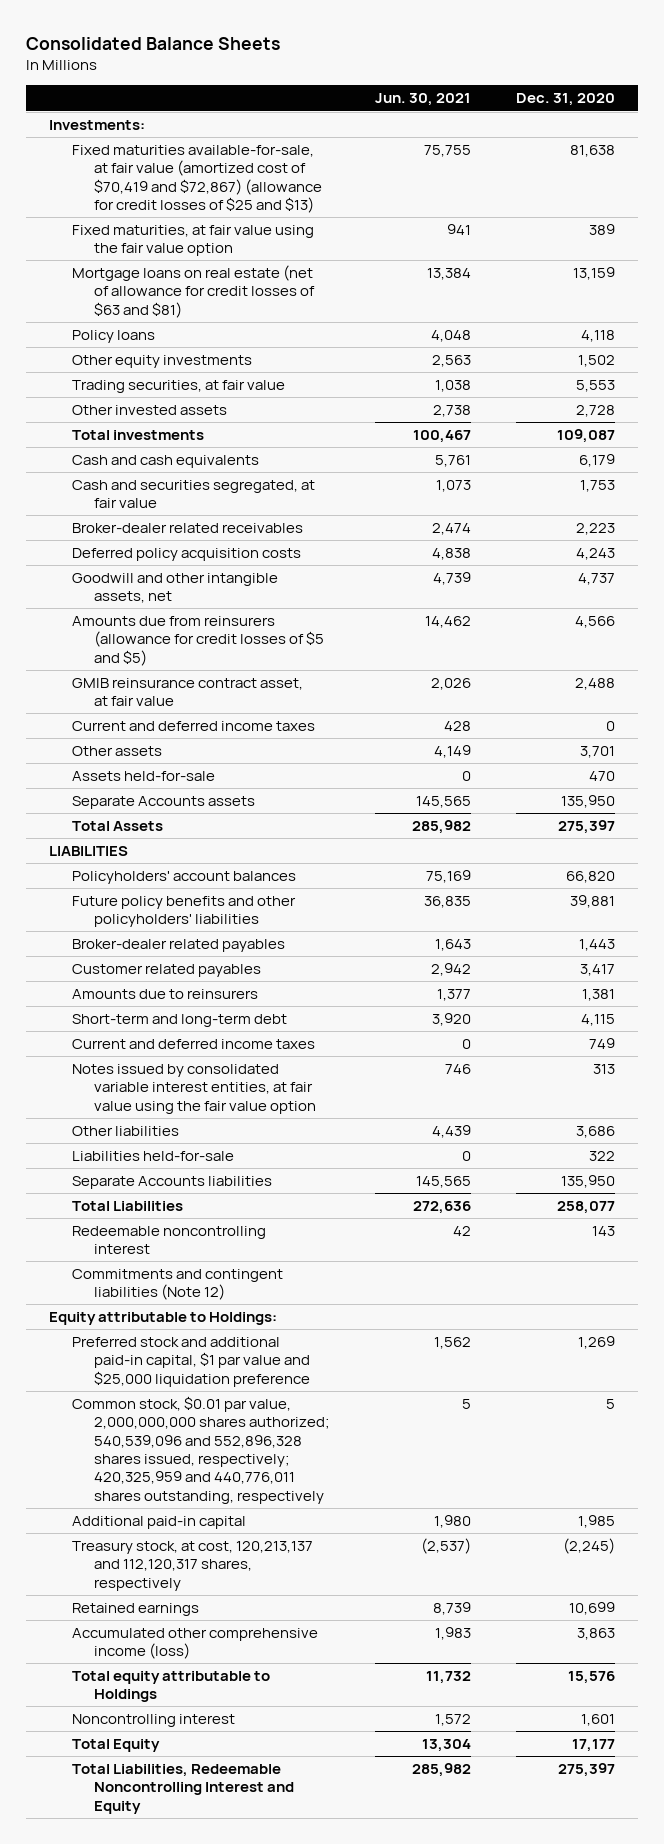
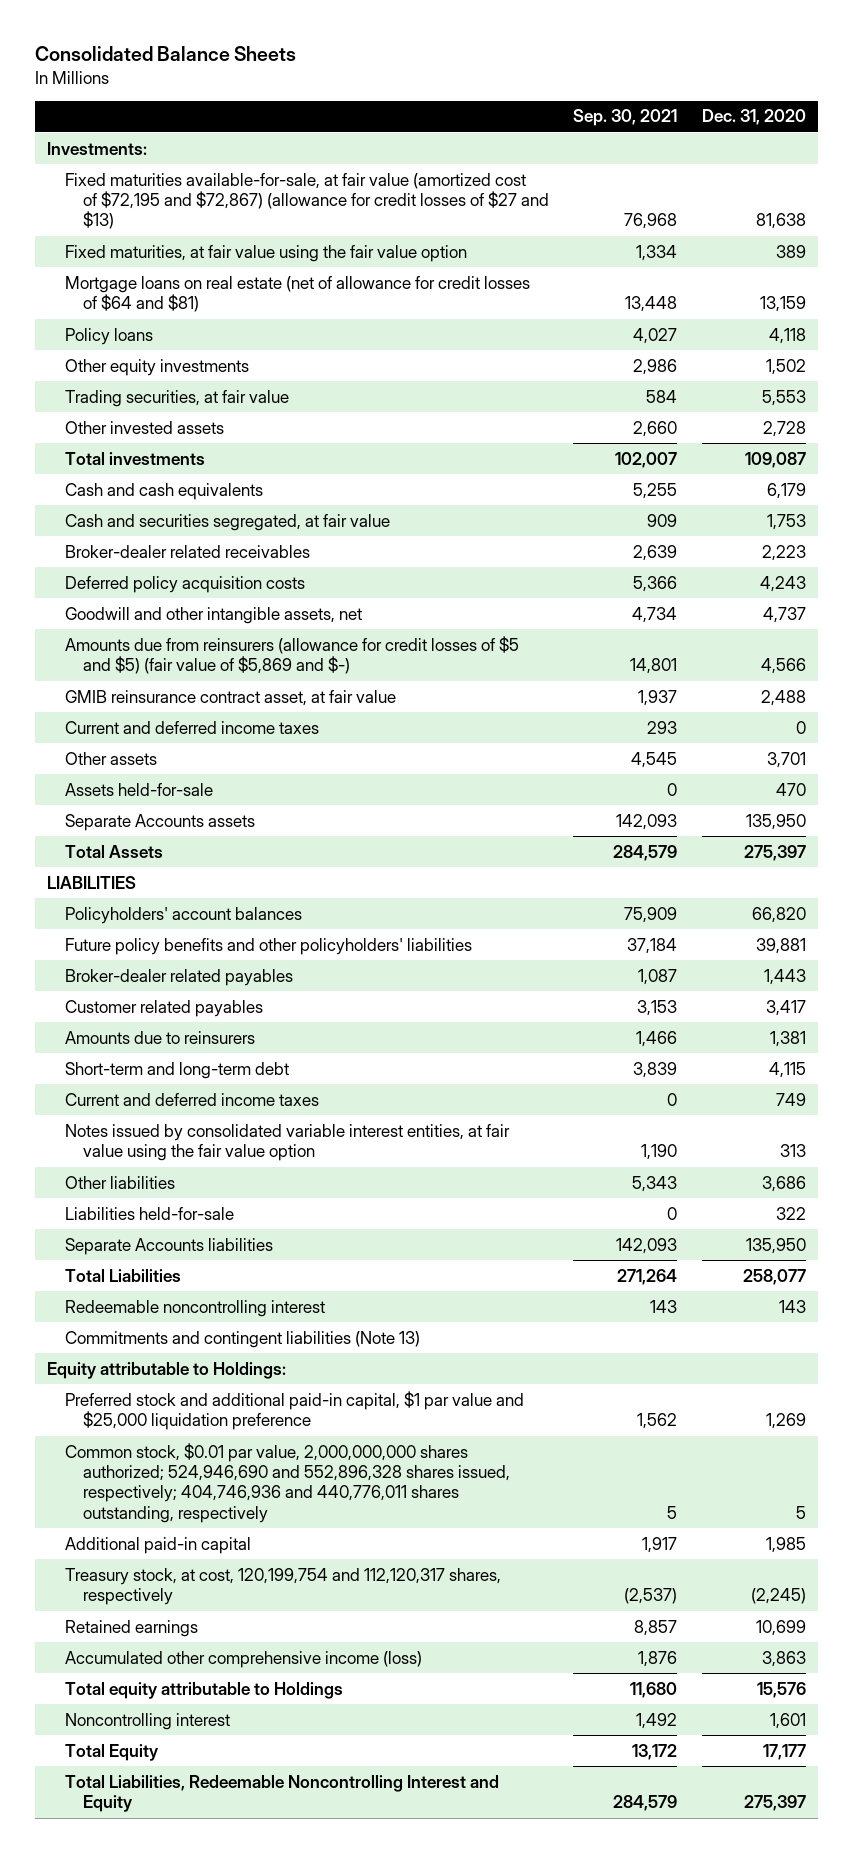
[375,93,472,107] Jun. 30, 2021 -> none
none -> [573,109,678,127] Sep. 30, 2021
[71,145,323,213] Fixed maturities available-for-sale, at fair value (amortized cost of $70,419 and $72,867) (allowance for credit losses of $25 and $13) -> [64,172,549,230] Fixed maturities available-for-sale, at fair value (amortized cost of $72,195 and $72,867) (allowance for credit losses of $27 and $13)
[71,265,316,318] Mortgage loans on real estate (net of allowance for credit losses of $63 and $81) -> [64,275,530,313] Mortgage loans on real estate (net of allowance for credit losses of $64 and $81)
[71,616,325,666] Amounts due from reinsurers (allowance for credit losses of $5 and $5) -> [64,635,519,675] Amounts due from reinsurers (allowance for credit losses of $5 and $5) (fair value of $5,869 and $-)
[71,1269,283,1301] Commitments and contingent liabilities (Note 12) -> [64,1330,420,1348] Commitments and contingent liabilities (Note 13)
[71,1396,331,1504] Common stock, $0.01 par value, 2,000,000,000 shares authorized; 540,539,096 and 552,896,328 shares issued, respectively; 420,325,959 and 440,776,011 shares outstanding, respectively -> [64,1442,510,1523] Common stock, $0.01 par value, 2,000,000,000 shares authorized; 524,946,690 and 552,896,328 shares issued, respectively; 404,746,936 and 440,776,011 shares outstanding, respectively
[71,1541,313,1591] Treasury stock, at cost, 120,213,137 and 112,120,317 shares, respectively -> [64,1567,501,1606] Treasury stock, at cost, 120,199,754 and 112,120,317 shares, respectively

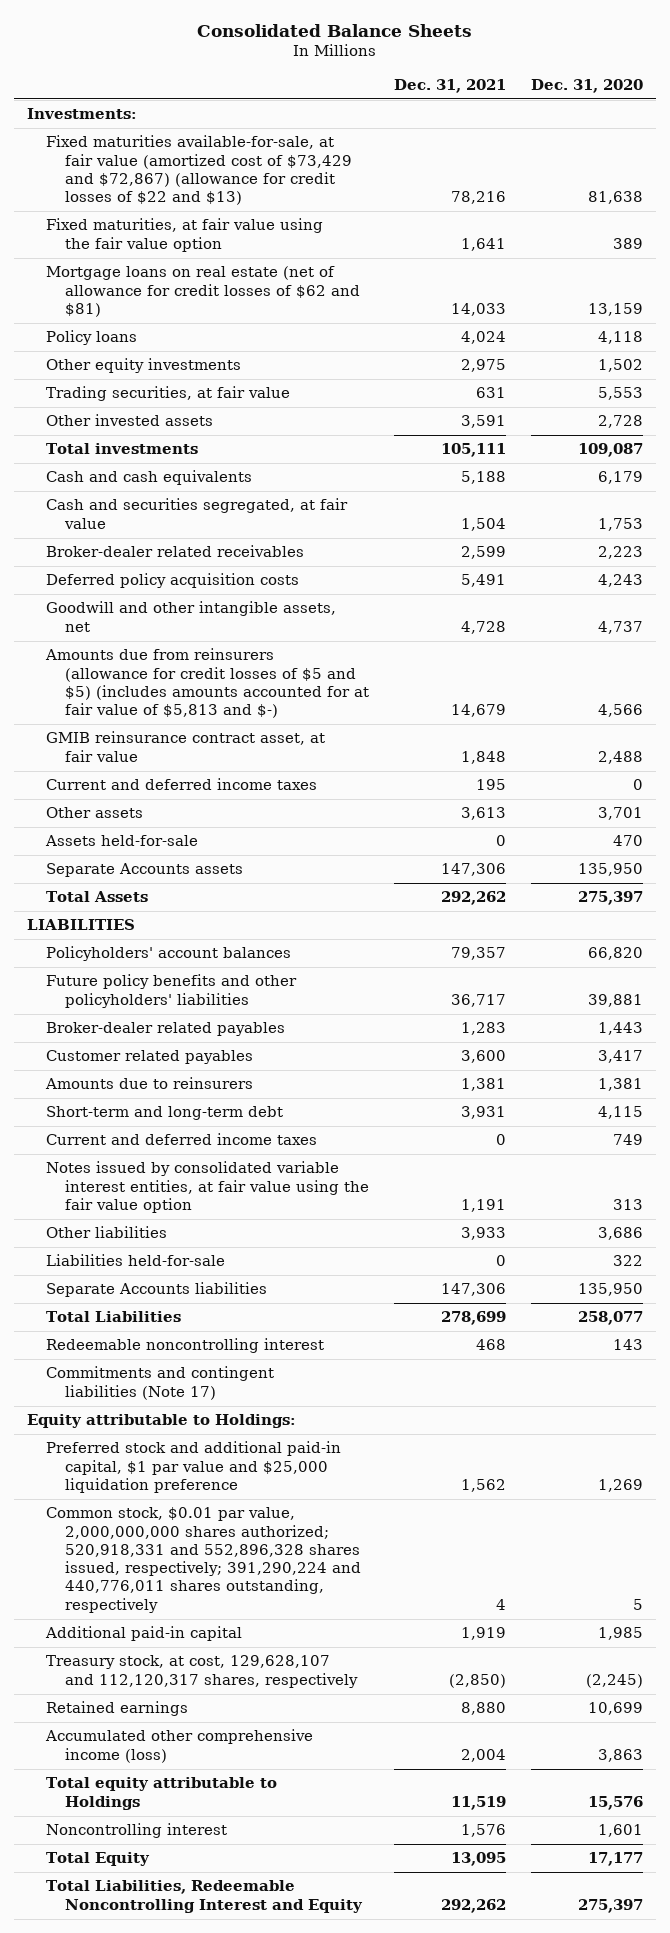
[573,109,678,127] Sep. 30, 2021 -> none
none -> [394,79,507,94] Dec. 31, 2021
[64,172,549,230] Fixed maturities available-for-sale, at fair value (amortized cost of $72,195 and $72,867) (allowance for credit losses of $27 and $13) -> [45,135,353,206] Fixed maturities available-for-sale, at fair value (amortized cost of $73,429 and $72,867) (allowance for credit losses of $22 and $13)
[64,275,530,313] Mortgage loans on real estate (net of allowance for credit losses of $64 and $81) -> [45,266,361,317] Mortgage loans on real estate (net of allowance for credit losses of $62 and $81)
[64,635,519,675] Amounts due from reinsurers (allowance for credit losses of $5 and $5) (fair value of $5,869 and $-) -> [44,648,370,719] Amounts due from reinsurers (allowance for credit losses of $5 and $5) (includes amounts accounted for at fair value of $5,813 and $-)
[64,1330,420,1348] Commitments and contingent liabilities (Note 13) -> [45,1366,274,1400] Commitments and contingent liabilities (Note 17)
[64,1442,510,1523] Common stock, $0.01 par value, 2,000,000,000 shares authorized; 524,946,690 and 552,896,328 shares issued, respectively; 404,746,936 and 440,776,011 shares outstanding, respectively -> [45,1507,362,1613] Common stock, $0.01 par value, 2,000,000,000 shares authorized; 520,918,331 and 552,896,328 shares issued, respectively; 391,290,224 and 440,776,011 shares outstanding, respectively
[64,1567,501,1606] Treasury stock, at cost, 120,199,754 and 112,120,317 shares, respectively -> [45,1655,359,1688] Treasury stock, at cost, 129,628,107 and 112,120,317 shares, respectively

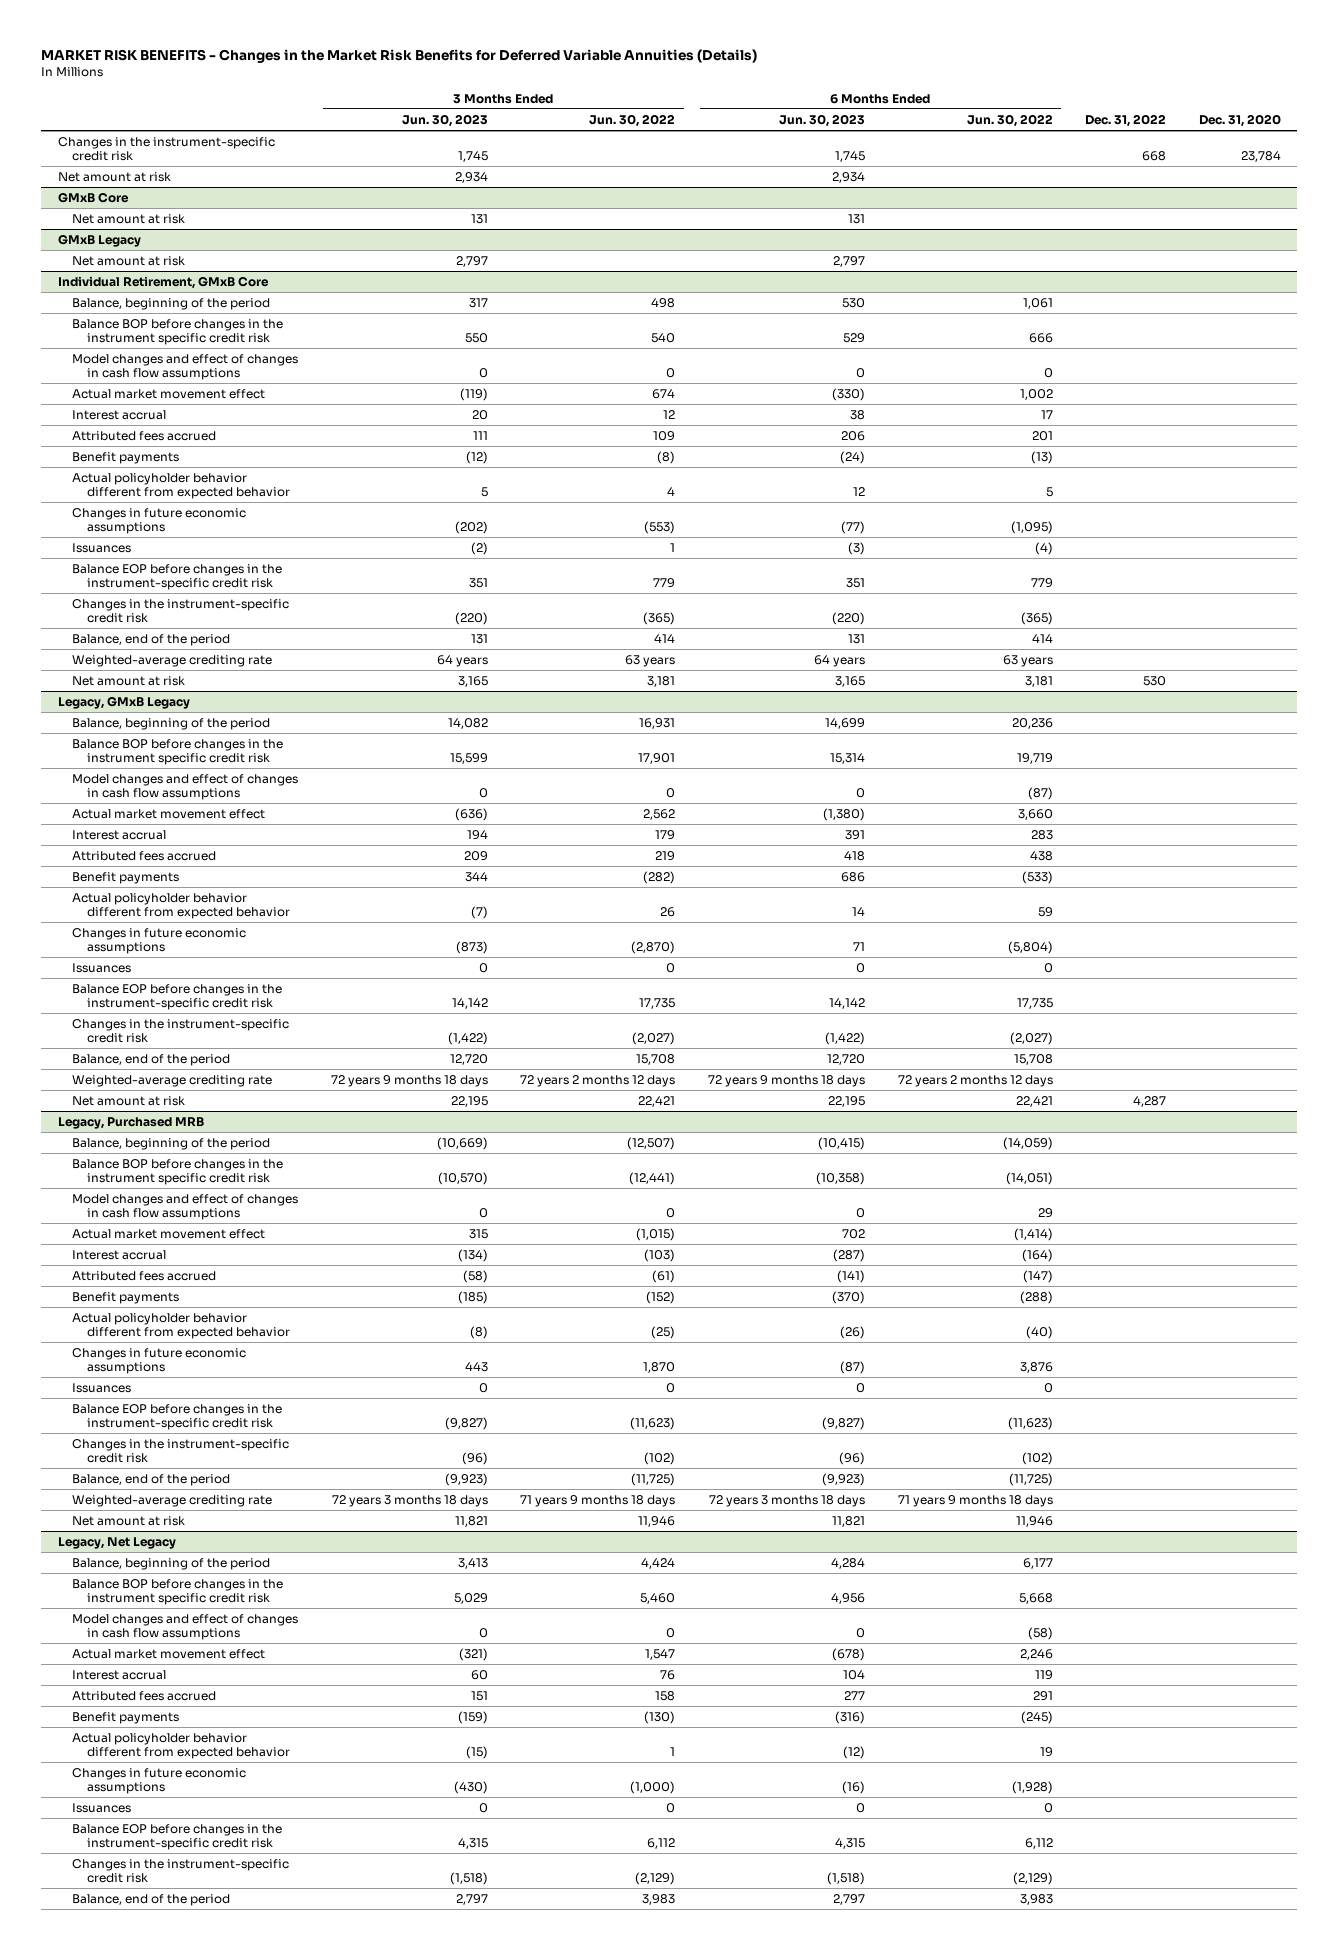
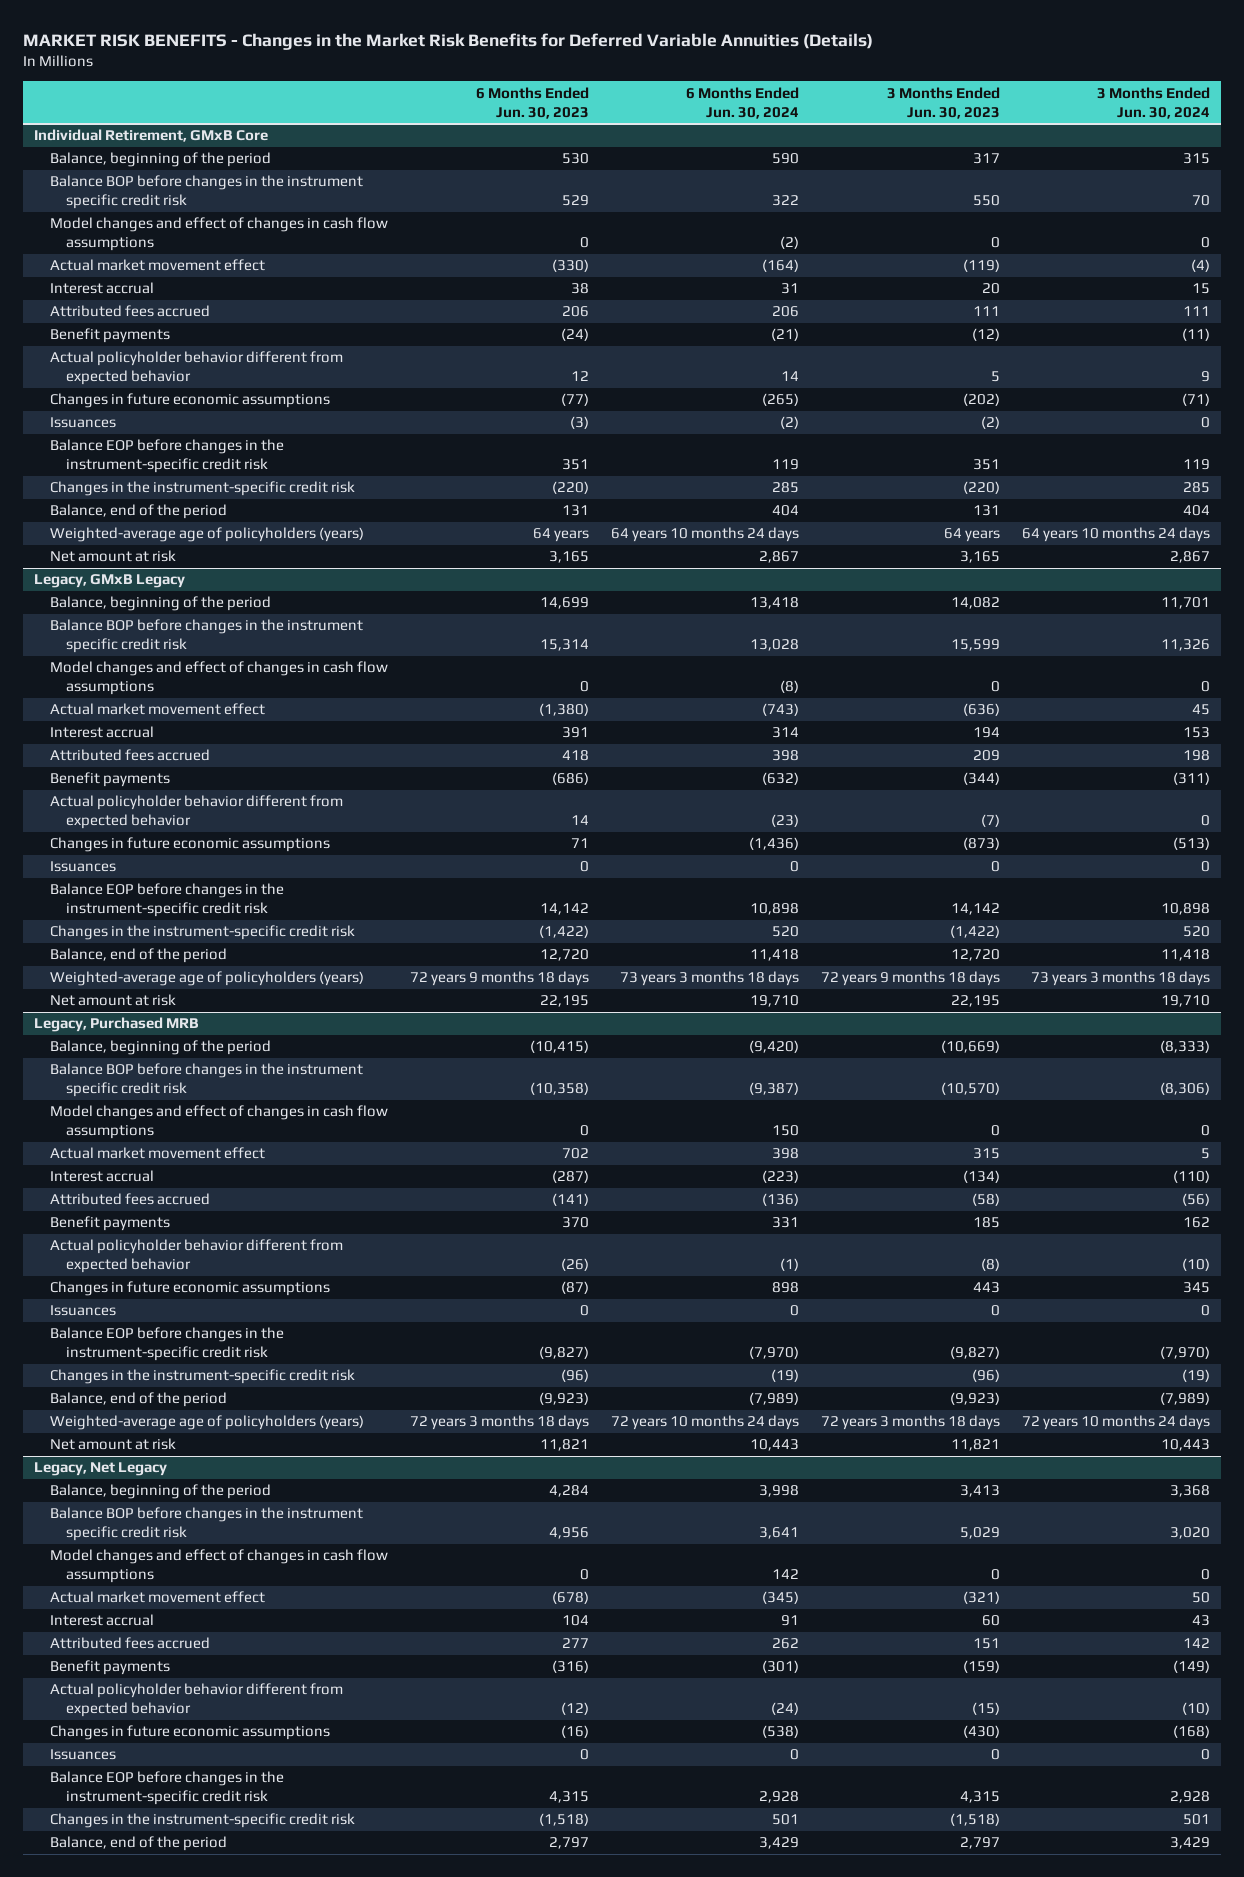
[589,113,676,127] Jun. 30, 2022 -> none
[966,113,1053,127] Jun. 30, 2022 -> none
[1085,113,1167,127] Dec. 31, 2022 -> none
[1198,113,1281,127] Dec. 31, 2020 -> none
none -> [686,86,800,119] 6 Months Ended Jun. 30, 2024
none -> [1097,86,1211,119] 3 Months Ended Jun. 30, 2024
[57,136,275,162] Changes in the instrument-specific credit risk -> none
[57,171,171,182] Net amount at risk -> none
[57,191,129,203] GMxB Core -> none
[72,213,186,224] Net amount at risk -> none
[57,233,141,247] GMxB Legacy -> none
[72,255,186,266] Net amount at risk -> none
[72,654,273,667] Weighted-average crediting rate -> [49,527,364,543] Weighted-average age of policyholders (years)
[464,871,488,882] 344 -> [963,772,1001,786] (344)
[841,871,866,882] 686 -> [551,772,589,786] (686)
[72,1074,273,1087] Weighted-average crediting rate -> [49,971,364,987] Weighted-average age of policyholders (years)
[457,1290,488,1304] (185) -> [973,1217,1001,1229] 185
[832,1290,866,1304] (370) -> [561,1217,589,1229] 370
[72,1494,273,1507] Weighted-average crediting rate -> [49,1415,364,1431] Weighted-average age of policyholders (years)

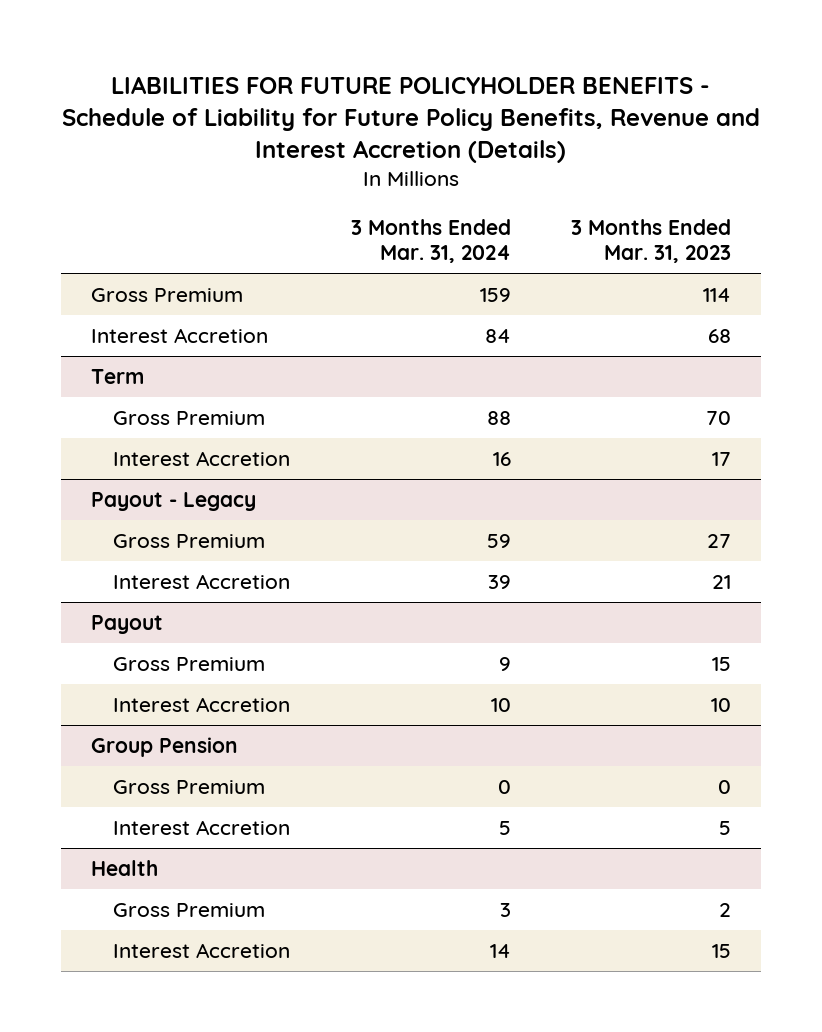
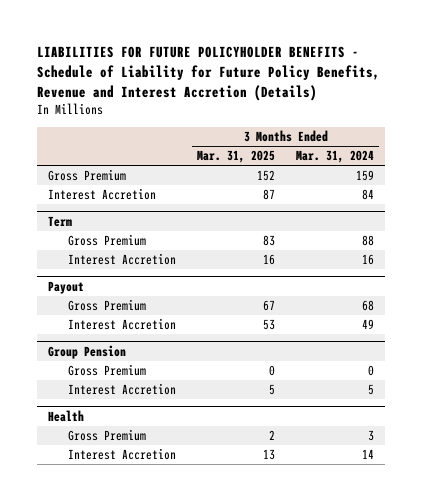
[570,218,731,264] 3 Months Ended Mar. 31, 2023 -> none
none -> [197,150,276,164] Mar. 31, 2025
[91,491,257,511] Payout - Legacy -> none
[113,533,266,548] Gross Premium -> none
[113,573,291,589] Interest Accretion -> none
[498,656,511,671] 9 -> [362,300,375,312] 68
[490,697,511,712] 10 -> [362,319,375,330] 49

